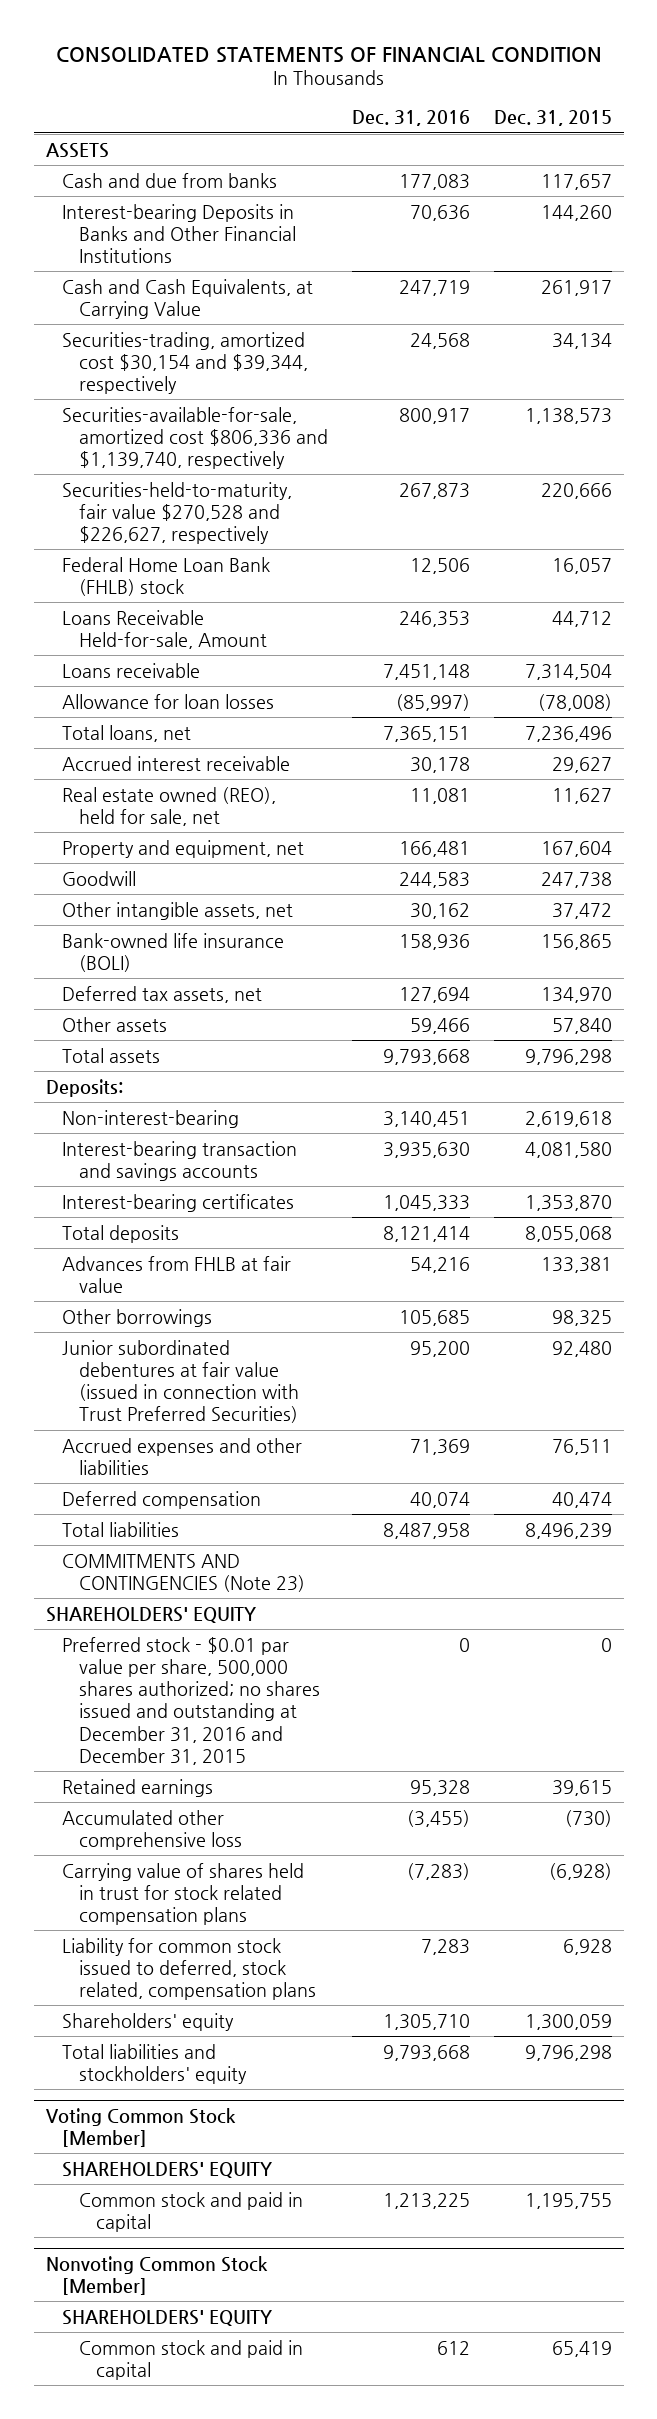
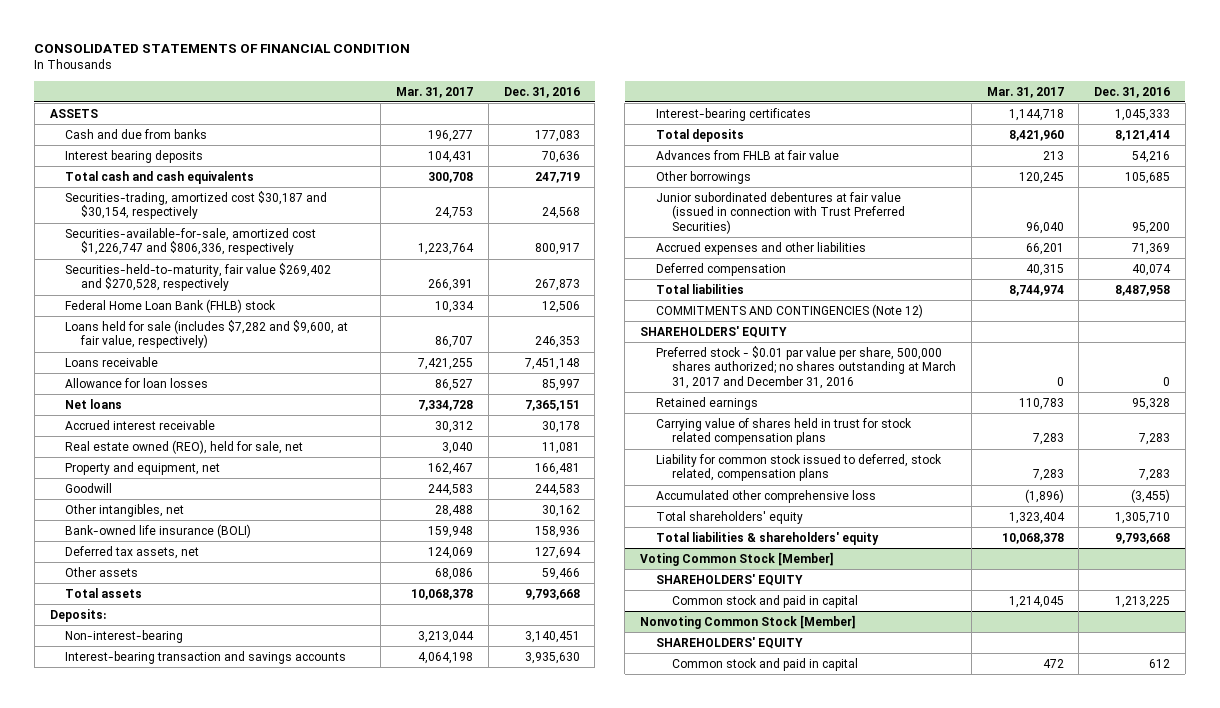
[493,110,612,127] Dec. 31, 2015 -> none
none -> [396,86,474,98] Mar. 31, 2017
[62,203,297,264] Interest-bearing Deposits in Banks and Other Financial Institutions -> [65,149,204,163] Interest bearing deposits
[62,278,314,319] Cash and Cash Equivalents, at Carrying Value -> [65,170,255,184] Total cash and cash equivalents
[62,331,309,395] Securities-trading, amortized cost $30,154 and $39,344, respectively -> [65,190,328,220] Securities-trading, amortized cost $30,187 and $30,154, respectively
[62,406,329,470] Securities-available-for-sale, amortized cost $806,336 and $1,139,740, respectively -> [65,227,317,256] Securities-available-for-sale, amortized cost $1,226,747 and $806,336, respectively
[62,481,293,545] Securities-held-to-maturity, fair value $270,528 and $226,627, respectively -> [65,262,332,292] Securities-held-to-maturity, fair value $269,402 and $270,528, respectively
[62,609,268,649] Loans Receivable Held-for-sale, Amount -> [65,319,349,349] Loans held for sale (includes $7,282 and $9,600, at fair value, respectively)
[395,693,470,711] (85,997) -> [541,378,580,391] 85,997
[62,724,192,742] Total loans, net -> [65,398,123,409] Net loans
[62,901,294,920] Other intangible assets, net -> [65,503,185,517] Other intangibles, net
[62,1553,306,1592] COMMITMENTS AND CONTINGENCIES (Note 23) -> [656,303,924,318] COMMITMENTS AND CONTINGENCIES (Note 12)
[62,1636,321,1765] Preferred stock - $0.01 par value per share, 500,000 shares authorized; no shares issued and outstanding at December 31, 2016 and December 31, 2015 -> [656,345,956,390] Preferred stock - $0.01 par value per share, 500,000 shares authorized; no shares outstanding at March 31, 2017 and December 31, 2016
[406,1862,470,1880] (7,283) -> [1139,433,1171,446] 7,283
[62,1809,243,1850] Accumulated other comprehensive loss -> [656,489,877,503] Accumulated other comprehensive loss
[62,2012,235,2031] Shareholders' equity -> [656,510,804,524] Total shareholders' equity
[62,2043,248,2084] Total liabilities and stockholders' equity -> [656,531,880,545] Total liabilities & shareholders' equity

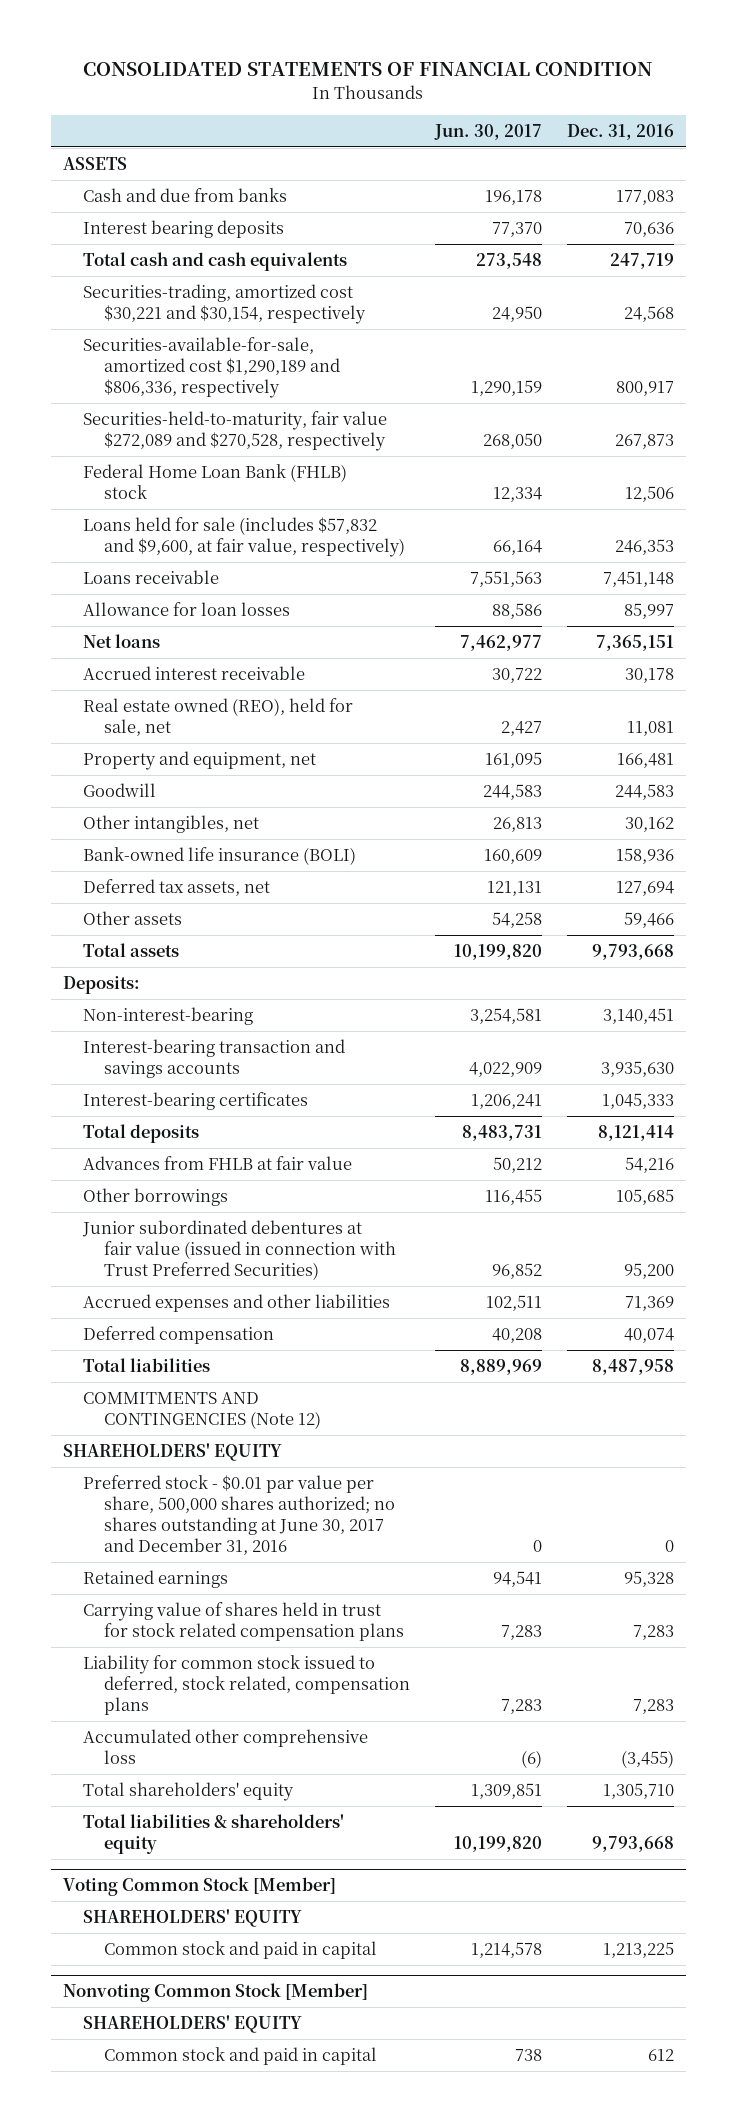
[396,86,474,98] Mar. 31, 2017 -> none
none -> [433,124,542,141] Jun. 30, 2017
[65,190,328,220] Securities-trading, amortized cost $30,187 and $30,154, respectively -> [83,283,366,324] Securities-trading, amortized cost $30,221 and $30,154, respectively
[65,227,317,256] Securities-available-for-sale, amortized cost $1,226,747 and $806,336, respectively -> [83,336,340,399] Securities-available-for-sale, amortized cost $1,290,189 and $806,336, respectively
[65,262,332,292] Securities-held-to-maturity, fair value $269,402 and $270,528, respectively -> [83,410,388,451] Securities-held-to-maturity, fair value $272,089 and $270,528, respectively
[65,319,349,349] Loans held for sale (includes $7,282 and $9,600, at fair value, respectively) -> [83,516,405,557] Loans held for sale (includes $57,832 and $9,600, at fair value, respectively)
[656,345,956,390] Preferred stock - $0.01 par value per share, 500,000 shares authorized; no shares outstanding at March 31, 2017 and December 31, 2016 -> [83,1474,395,1556] Preferred stock - $0.01 par value per share, 500,000 shares authorized; no shares outstanding at June 30, 2017 and December 31, 2016

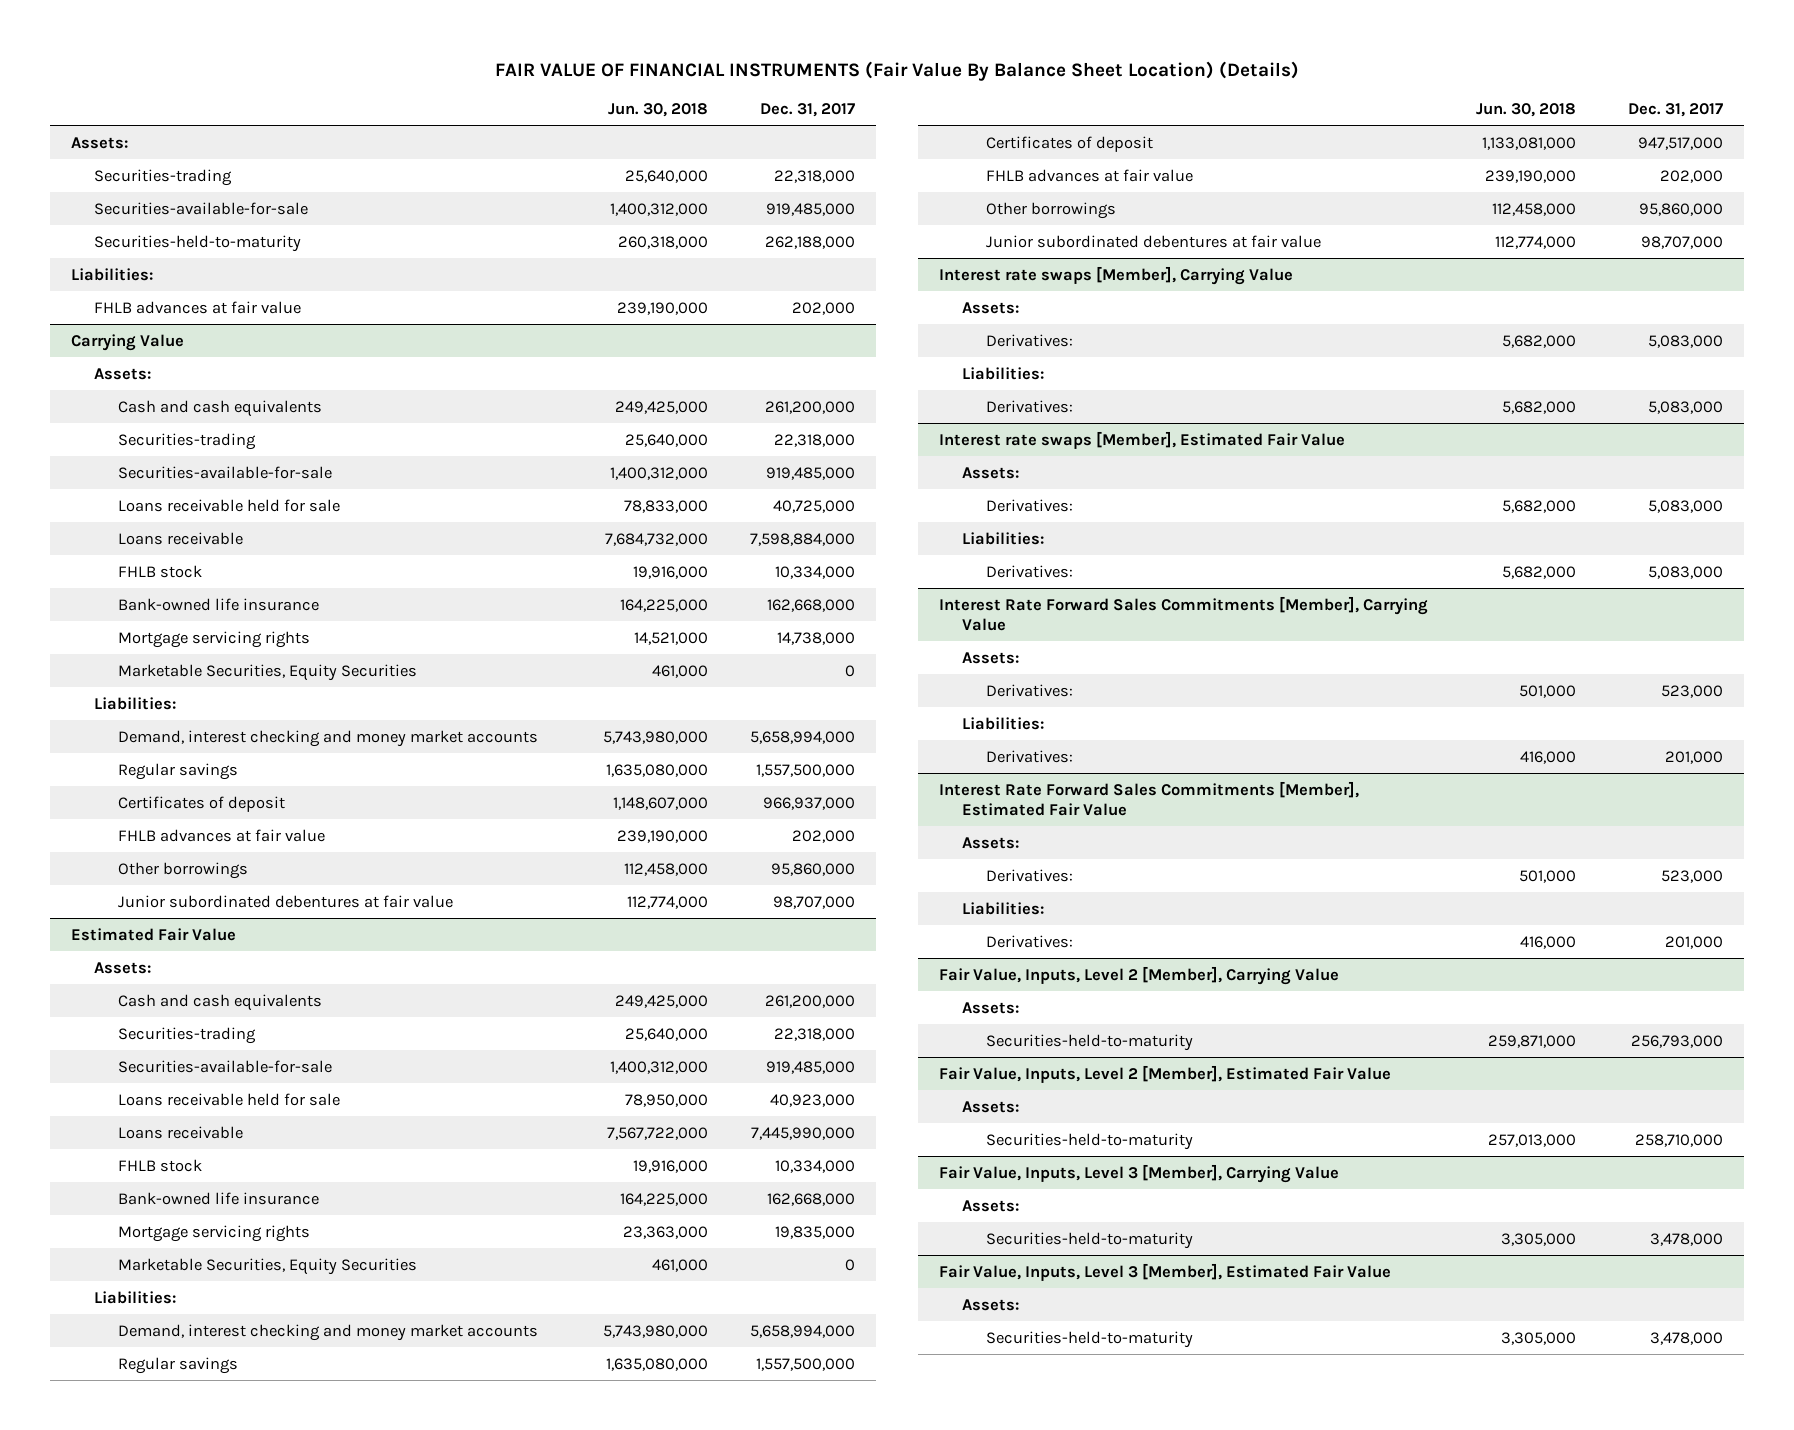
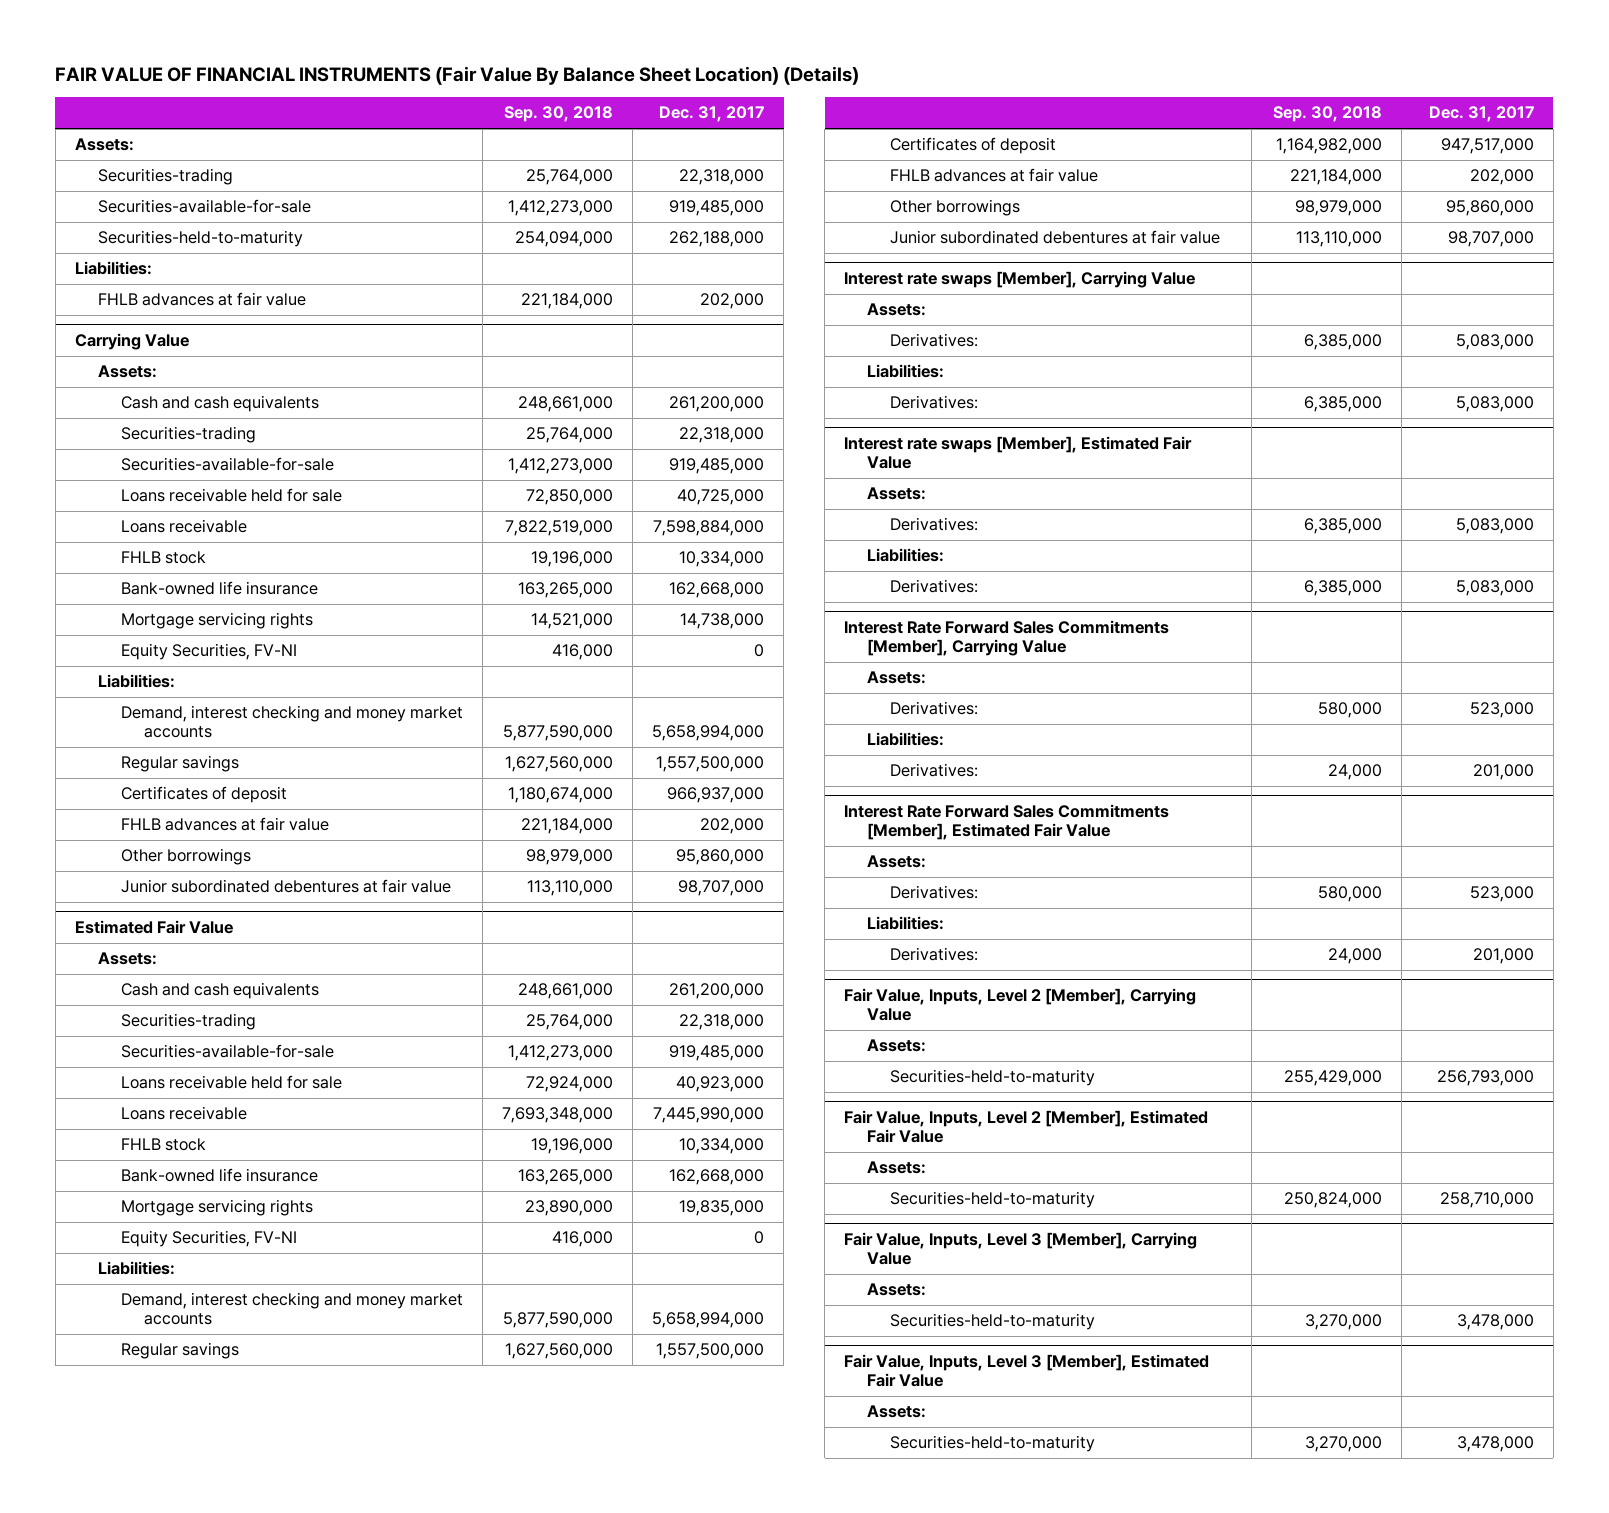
[607,103,708,118] Jun. 30, 2018 -> none
none -> [503,106,613,123] Sep. 30, 2018
[117,663,417,681] Marketable Securities, Equity Securities -> none
none -> [120,643,297,661] Equity Securities, FV-NI
[117,1257,417,1275] Marketable Securities, Equity Securities -> none
none -> [120,1230,297,1248] Equity Securities, FV-NI

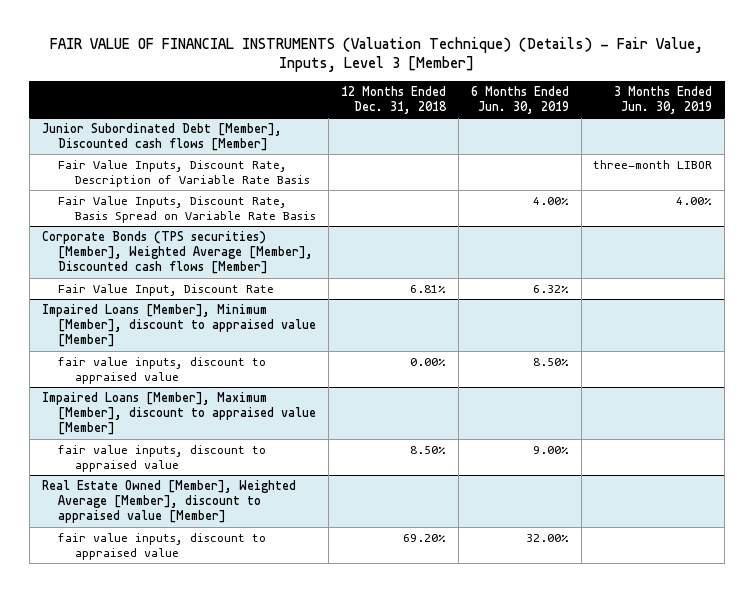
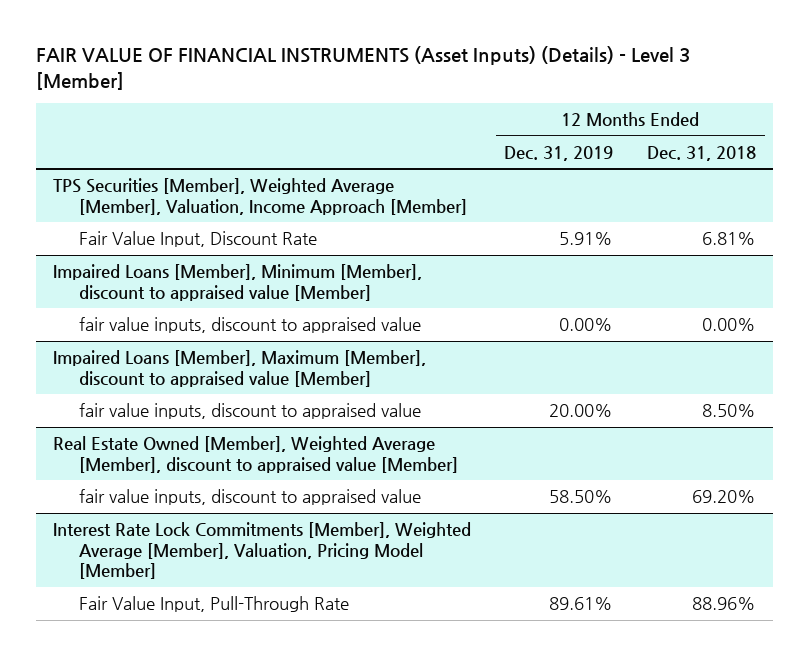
[50,36,704,73] FAIR VALUE OF FINANCIAL INSTRUMENTS (Valuation Technique) (Details) - Fair Value, Inputs, Level 3 [Member] -> [35,46,691,90] FAIR VALUE OF FINANCIAL INSTRUMENTS (Asset Inputs) (Details) - Level 3 [Member]
[470,85,569,114] 6 Months Ended Jun. 30, 2019 -> none
[614,85,713,114] 3 Months Ended Jun. 30, 2019 -> none
none -> [504,145,614,161] Dec. 31, 2019
[41,122,282,152] Junior Subordinated Debt [Member], Discounted cash flows [Member] -> none
[58,159,310,188] Fair Value Inputs, Discount Rate, Description of Variable Rate Basis -> none
[58,195,316,224] Fair Value Inputs, Discount Rate, Basis Spread on Variable Rate Basis -> none
[41,230,314,275] Corporate Bonds (TPS securities) [Member], Weighted Average [Member], Discounted cash flows [Member] -> none
none -> [52,178,467,215] TPS Securities [Member], Weighted Average [Member], Valuation, Income Approach [Member]
none -> [52,522,471,580] Interest Rate Lock Commitments [Member], Weighted Average [Member], Valuation, Pricing Model [Member]
none -> [78,596,349,613] Fair Value Input, Pull-Through Rate

